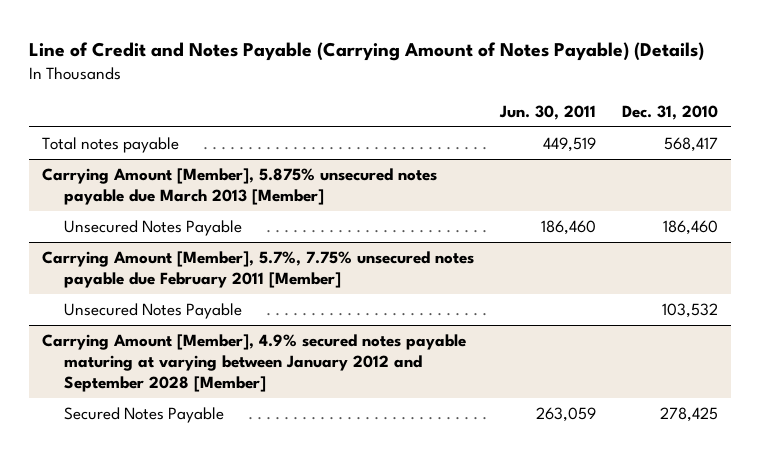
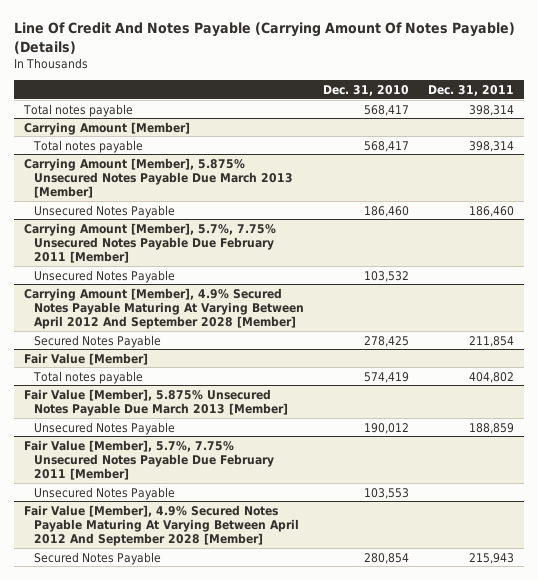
[29,41,705,61] Line of Credit and Notes Payable (Carrying Amount of Notes Payable) (Details) -> [14,21,516,54] Line Of Credit And Notes Payable (Carrying Amount Of Notes Payable) (Details)
[499,105,597,121] Jun. 30, 2011 -> none
none -> [428,84,515,96] Dec. 31, 2011
none -> [23,121,190,135] Carrying Amount [Member]
none -> [33,139,144,153] Total notes payable
[42,168,438,206] Carrying Amount [Member], 5.875% unsecured notes payable due March 2013 [Member] -> [23,157,294,199] Carrying Amount [Member], 5.875% Unsecured Notes Payable Due March 2013 [Member]
[42,251,475,289] Carrying Amount [Member], 5.7%, 7.75% unsecured notes payable due February 2011 [Member] -> [23,222,276,264] Carrying Amount [Member], 5.7%, 7.75% Unsecured Notes Payable Due February 2011 [Member]
[42,334,467,393] Carrying Amount [Member], 4.9% secured notes payable maturing at varying between January 2012 and September 2028 [Member] -> [23,287,305,330] Carrying Amount [Member], 4.9% Secured Notes Payable Maturing At Varying Between April 2012 And September 2028 [Member]
none -> [23,352,148,365] Fair Value [Member]
none -> [33,370,144,384] Total notes payable
none -> [23,388,289,416] Fair Value [Member], 5.875% Unsecured Notes Payable Due March 2013 [Member]
none -> [34,421,176,435] Unsecured Notes Payable
none -> [23,439,275,481] Fair Value [Member], 5.7%, 7.75% Unsecured Notes Payable Due February 2011 [Member]
none -> [34,486,176,500] Unsecured Notes Payable
none -> [23,504,300,547] Fair Value [Member], 4.9% Secured Notes Payable Maturing At Varying Between April 2012 And September 2028 [Member]
none -> [34,551,162,565] Secured Notes Payable

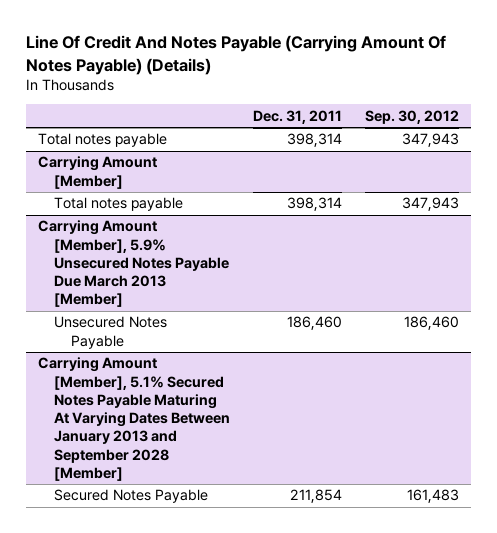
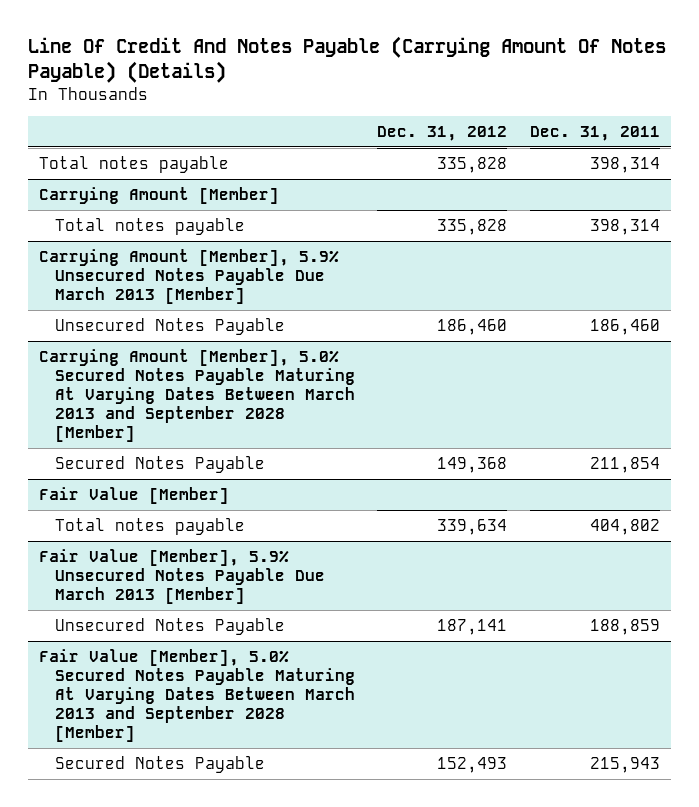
[365,109,460,124] Sep. 30, 2012 -> none
none -> [377,125,508,141] Dec. 31, 2012
[37,357,231,481] Carrying Amount [Member], 5.1% Secured Notes Payable Maturing At Varying Dates Between January 2013 and September 2028 [Member] -> [39,349,356,443] Carrying Amount [Member], 5.0% Secured Notes Payable Maturing At Varying Dates Between March 2013 and September 2028 [Member]
none -> [39,487,230,505] Fair Value [Member]
none -> [55,518,246,536] Total notes payable
none -> [39,549,326,605] Fair Value [Member], 5.9% Unsecured Notes Payable Due March 2013 [Member]
none -> [55,618,286,636] Unsecured Notes Payable
none -> [39,649,356,743] Fair Value [Member], 5.0% Secured Notes Payable Maturing At Varying Dates Between March 2013 and September 2028 [Member]
none -> [55,756,266,774] Secured Notes Payable

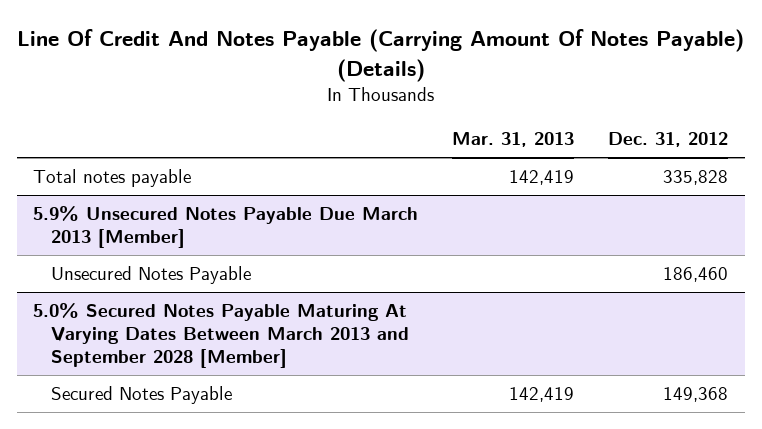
[529,125,660,141] Dec. 31, 2011 -> none
none -> [452,132,575,148] Mar. 31, 2013
[39,187,280,205] Carrying Amount [Member] -> none
[55,218,246,236] Total notes payable -> none
[39,249,340,305] Carrying Amount [Member], 5.9% Unsecured Notes Payable Due March 2013 [Member] -> [33,206,419,249] 5.9% Unsecured Notes Payable Due March 2013 [Member]
[39,349,356,443] Carrying Amount [Member], 5.0% Secured Notes Payable Maturing At Varying Dates Between March 2013 and September 2028 [Member] -> [33,303,410,368] 5.0% Secured Notes Payable Maturing At Varying Dates Between March 2013 and September 2028 [Member]
[39,487,230,505] Fair Value [Member] -> none
[55,518,246,536] Total notes payable -> none
[39,549,326,605] Fair Value [Member], 5.9% Unsecured Notes Payable Due March 2013 [Member] -> none
[55,618,286,636] Unsecured Notes Payable -> none
[39,649,356,743] Fair Value [Member], 5.0% Secured Notes Payable Maturing At Varying Dates Between March 2013 and September 2028 [Member] -> none
[55,756,266,774] Secured Notes Payable -> none

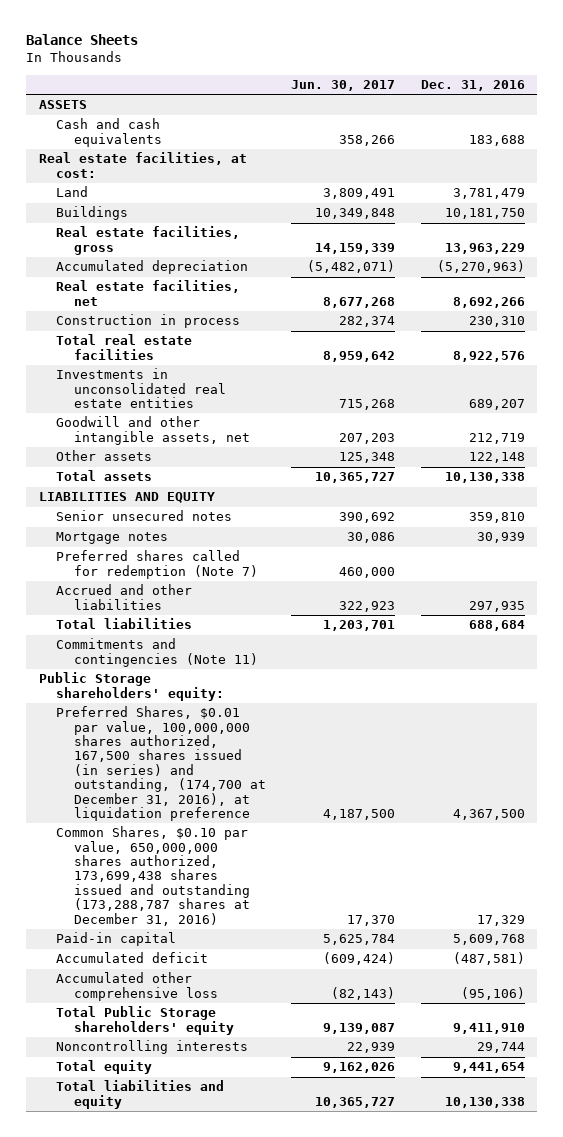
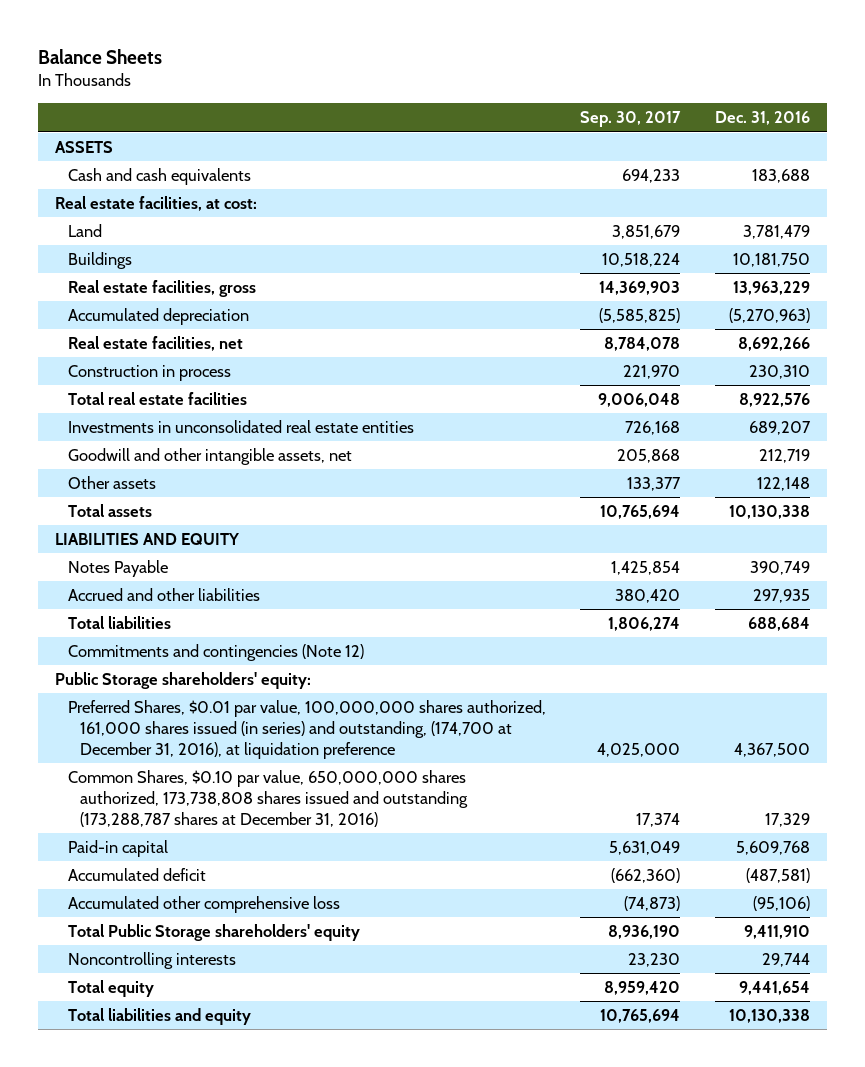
[291,79,396,91] Jun. 30, 2017 -> none
none -> [580,111,682,128] Sep. 30, 2017
[56,510,233,522] Senior unsecured notes -> none
[56,532,169,545] Mortgage notes -> none
[56,550,259,579] Preferred shares called for redemption (Note 7) -> none
none -> [67,560,168,578] Notes Payable
[56,638,259,667] Commitments and contingencies (Note 11) -> [67,644,364,662] Commitments and contingencies (Note 12)
[56,706,267,821] Preferred Shares, $0.01 par value, 100,000,000 shares authorized, 167,500 shares issued (in series) and outstanding, (174,700 at December 31, 2016), at liquidation preference -> [67,700,546,759] Preferred Shares, $0.01 par value, 100,000,000 shares authorized, 161,000 shares issued (in series) and outstanding, (174,700 at December 31, 2016), at liquidation preference
[56,826,251,926] Common Shares, $0.10 par value, 650,000,000 shares authorized, 173,699,438 shares issued and outstanding (173,288,787 shares at December 31, 2016) -> [67,770,469,827] Common Shares, $0.10 par value, 650,000,000 shares authorized, 173,738,808 shares issued and outstanding (173,288,787 shares at December 31, 2016)

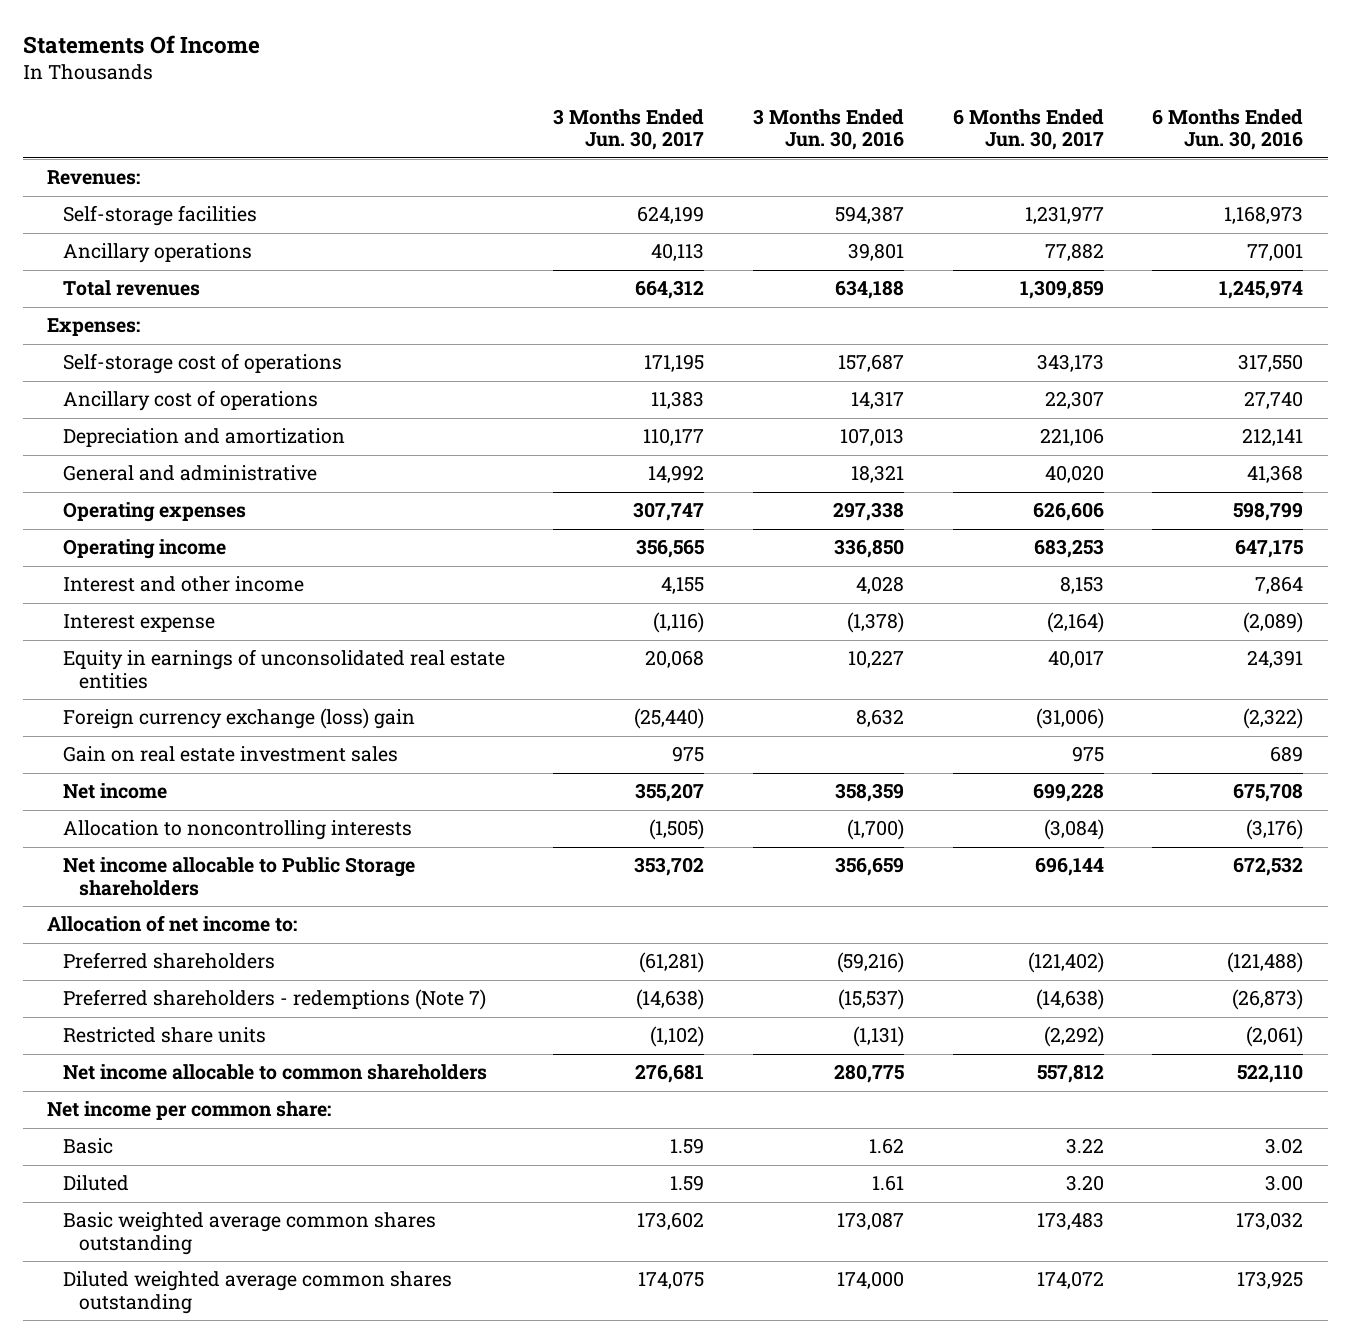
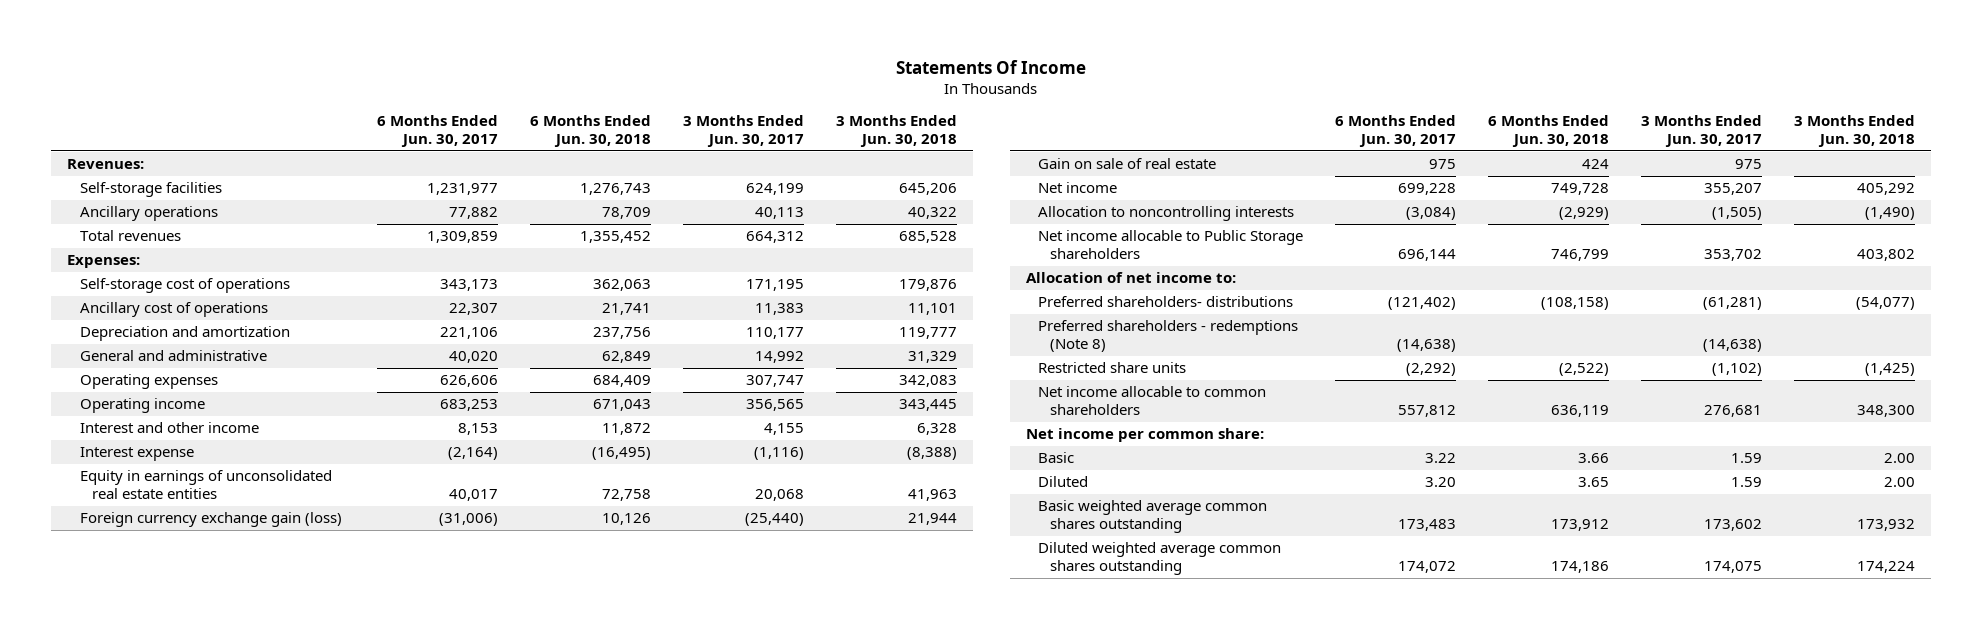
[753,108,905,151] 3 Months Ended Jun. 30, 2016 -> none
[1152,108,1304,151] 6 Months Ended Jun. 30, 2016 -> none
none -> [529,115,651,148] 6 Months Ended Jun. 30, 2018
none -> [835,115,957,148] 3 Months Ended Jun. 30, 2018
[62,708,415,730] Foreign currency exchange (loss) gain -> [79,512,342,528] Foreign currency exchange gain (loss)
[62,746,398,763] Gain on real estate investment sales -> [1038,158,1217,170] Gain on sale of real estate
[62,952,275,970] Preferred shareholders -> [1038,296,1294,308] Preferred shareholders- distributions
[62,989,486,1011] Preferred shareholders - redemptions (Note 7) -> [1038,320,1299,353] Preferred shareholders - redemptions (Note 8)

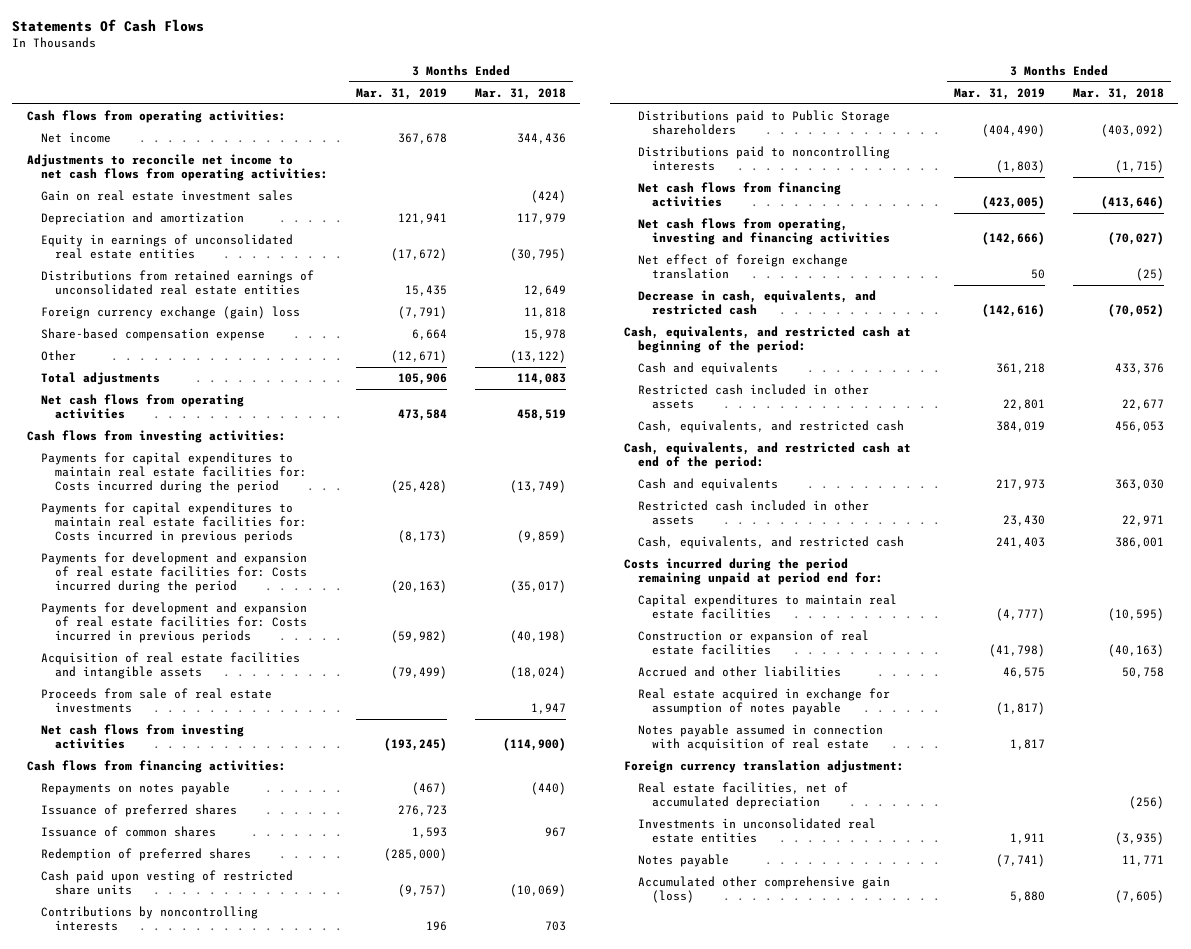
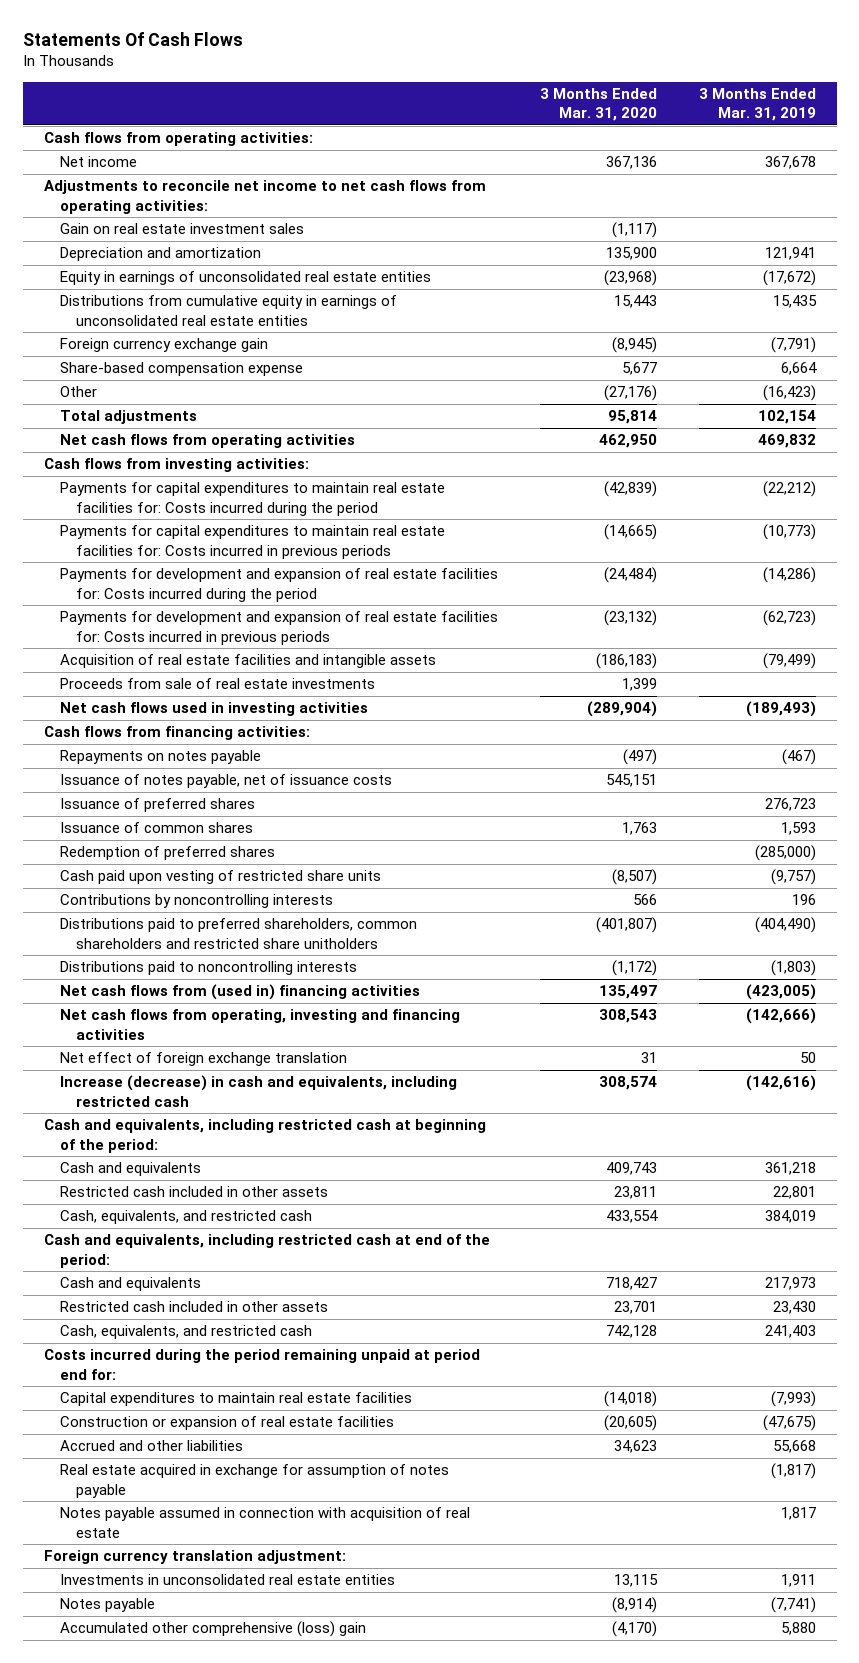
[475,87,567,100] Mar. 31, 2018 -> none
none -> [539,87,657,122] 3 Months Ended Mar. 31, 2020
[40,270,314,296] Distributions from retained earnings of unconsolidated real estate entities -> [60,295,398,326] Distributions from cumulative equity in earnings of unconsolidated real estate entities
[40,306,300,320] Foreign currency exchange (gain) loss -> [60,338,269,353] Foreign currency exchange gain
[390,350,447,364] (12,671) -> [762,385,816,402] (16,423)
[397,373,447,386] 105,906 -> [757,410,816,425] 102,154
[397,409,447,422] 473,584 -> [757,434,816,449] 469,832
[390,480,447,494] (25,428) -> [762,481,816,498] (22,212)
[397,530,447,544] (8,173) -> [762,524,816,541] (10,773)
[390,580,447,594] (20,163) -> [762,567,816,584] (14,286)
[390,630,447,644] (59,982) -> [762,610,816,627] (62,723)
[40,724,244,750] Net cash flows from investing activities -> [60,702,369,717] Net cash flows used in investing activities
[383,738,447,752] (193,245) -> [745,701,816,718] (189,493)
none -> [60,774,393,789] Issuance of notes payable, net of issuance costs
[638,110,891,136] Distributions paid to Public Storage shareholders -> [60,918,418,949] Distributions paid to preferred shareholders, common shareholders and restricted share unitholders
[638,182,842,208] Net cash flows from financing activities -> [60,984,421,1001] Net cash flows from (used in) financing activities
[638,290,877,316] Decrease in cash, equivalents, and restricted cash -> [60,1075,458,1107] Increase (decrease) in cash and equivalents, including restricted cash
[624,326,912,354] Cash, equivalents, and restricted cash at beginning of the period: -> [43,1119,486,1153] Cash and equivalents, including restricted cash at beginning of the period:
[624,442,912,470] Cash, equivalents, and restricted cash at end of the period: -> [43,1234,490,1268] Cash and equivalents, including restricted cash at end of the period:
[995,608,1045,622] (4,777) -> [770,1391,816,1408] (7,993)
[988,644,1045,658] (41,798) -> [762,1415,816,1432] (47,675)
[1002,667,1045,679] 46,575 -> [772,1440,816,1454] 55,668
[638,782,849,810] Real estate facilities, net of accumulated depreciation -> none
[638,876,891,904] Accumulated other comprehensive gain (loss) -> [60,1621,367,1638] Accumulated other comprehensive (loss) gain

